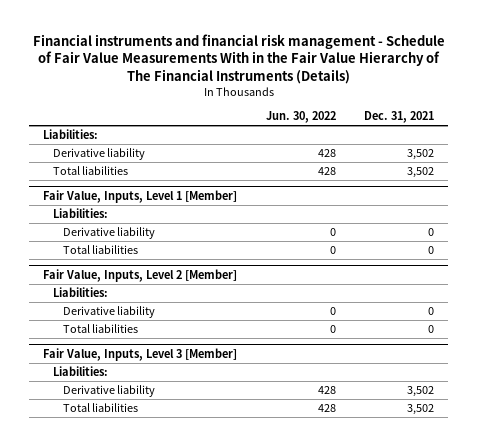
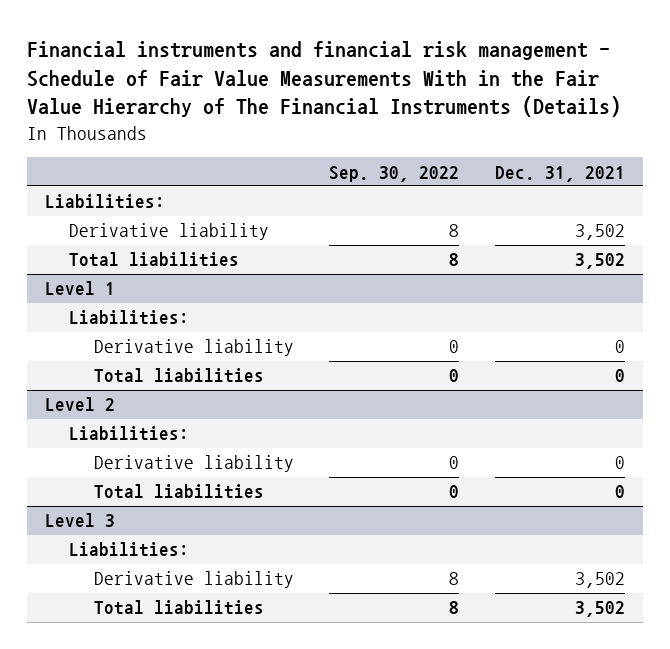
[265,110,336,123] Jun. 30, 2022 -> none
none -> [329,165,460,182] Sep. 30, 2022
[43,190,238,204] Fair Value, Inputs, Level 1 [Member] -> [44,281,115,296] Level 1
[43,269,238,283] Fair Value, Inputs, Level 2 [Member] -> [44,397,115,412] Level 2
[43,348,238,362] Fair Value, Inputs, Level 3 [Member] -> [44,513,115,528] Level 3

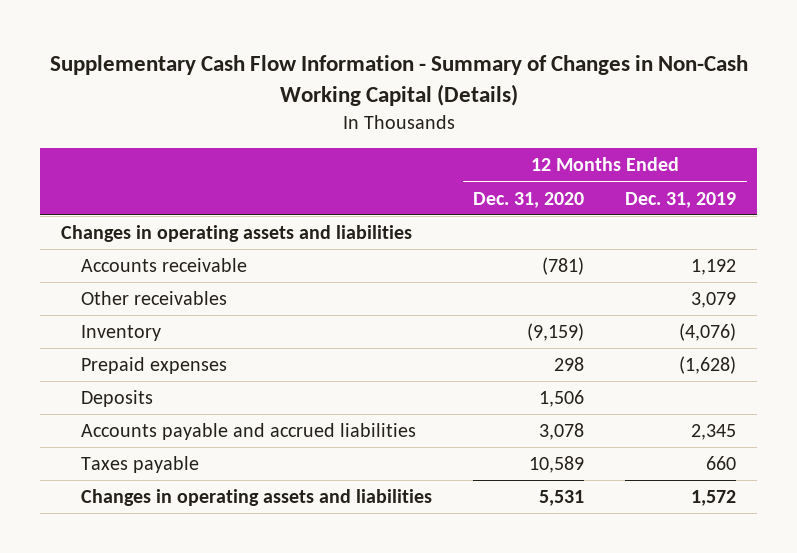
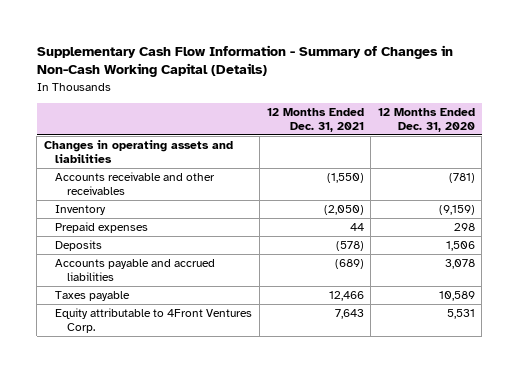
[625,191,737,208] Dec. 31, 2019 -> none
none -> [266,107,364,133] 12 Months Ended Dec. 31, 2021
[81,291,228,306] Other receivables -> none
[81,258,248,273] Accounts receivable -> [55,172,216,196] Accounts receivable and other receivables
[81,489,433,507] Changes in operating assets and liabilities -> [55,308,253,334] Equity attributable to 4Front Ventures Corp.

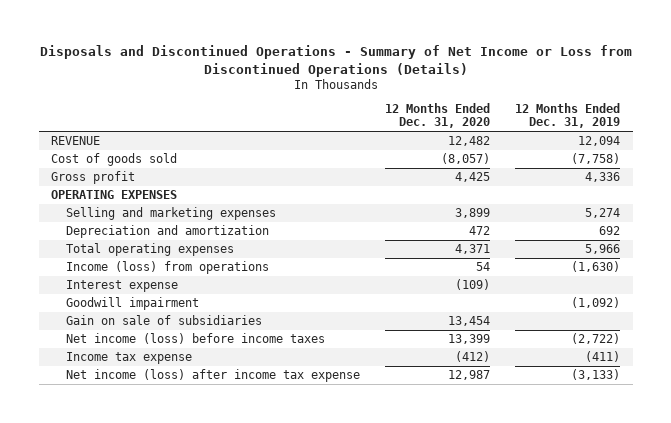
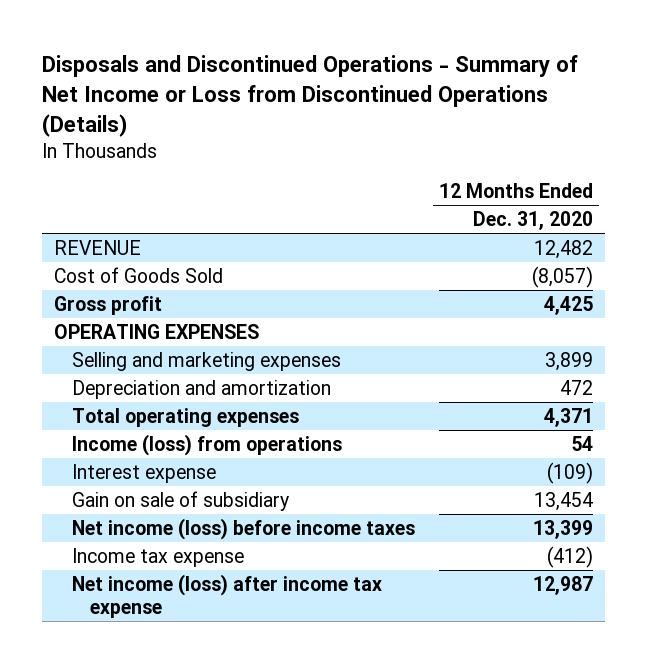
[515,103,621,129] 12 Months Ended Dec. 31, 2019 -> none
[51,153,178,167] Cost of goods sold -> [53,266,223,283] Cost of Goods Sold
[65,297,199,311] Goodwill impairment -> none
[65,315,262,326] Gain on sale of subsidiaries -> [72,490,290,511] Gain on sale of subsidiary

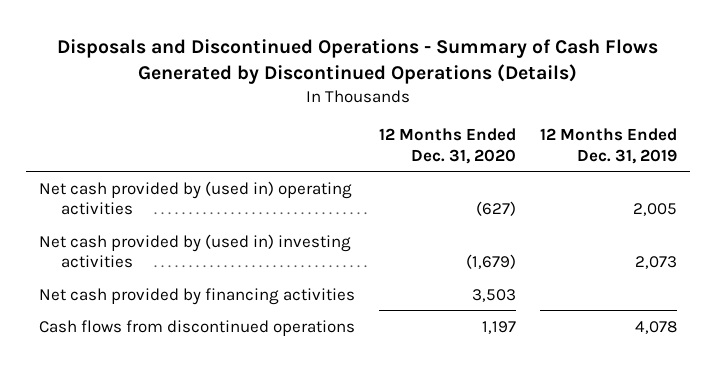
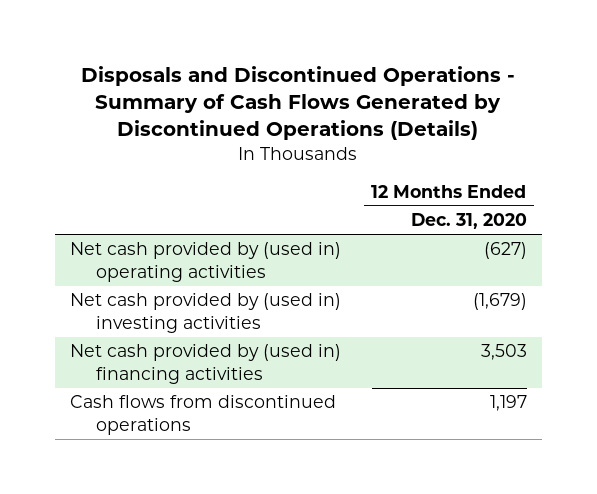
[540,128,678,164] 12 Months Ended Dec. 31, 2019 -> none
[38,287,355,305] Net cash provided by financing activities -> [70,344,342,385] Net cash provided by (used in) financing activities

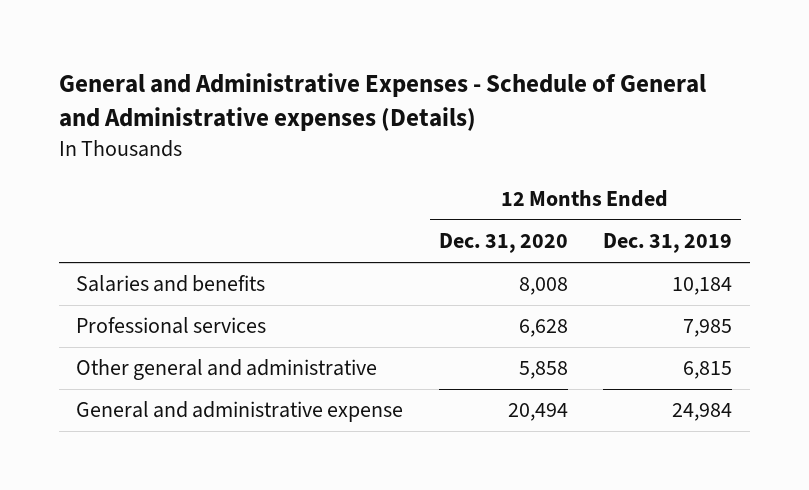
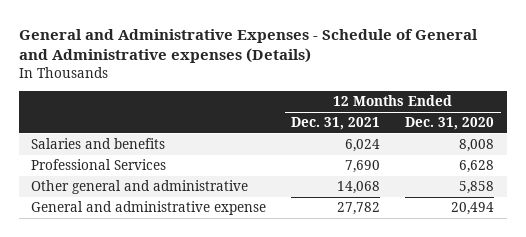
[603,233,733,254] Dec. 31, 2019 -> none
none -> [291,117,381,131] Dec. 31, 2021
[76,317,267,335] Professional services -> [31,159,167,171] Professional Services

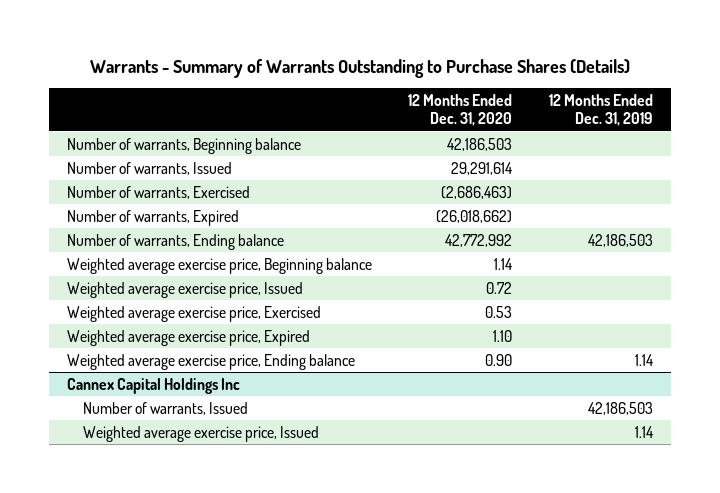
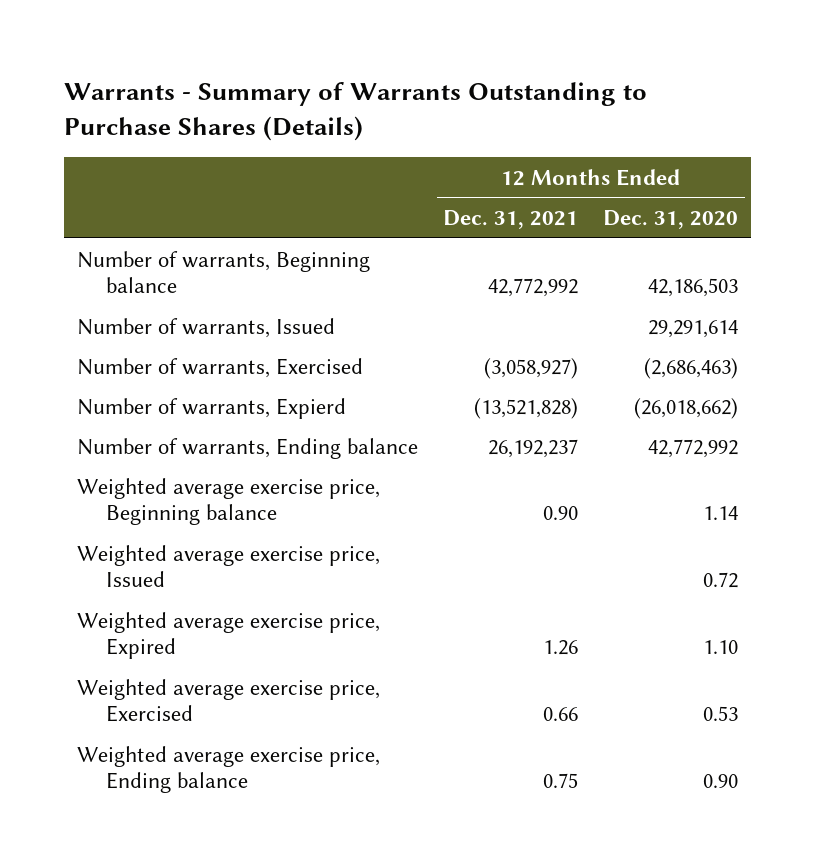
[548,94,653,127] 12 Months Ended Dec. 31, 2019 -> none
none -> [443,210,579,230] Dec. 31, 2021
[66,209,239,226] Number of warrants, Expired -> [76,397,346,419] Number of warrants, Expierd
[66,305,321,322] Weighted average exercise price, Exercised -> [76,678,380,723] Weighted average exercise price, Exercised
[66,377,240,394] Cannex Capital Holdings Inc -> none
[82,401,248,415] Number of warrants, Issued -> none
[82,425,319,442] Weighted average exercise price, Issued -> none

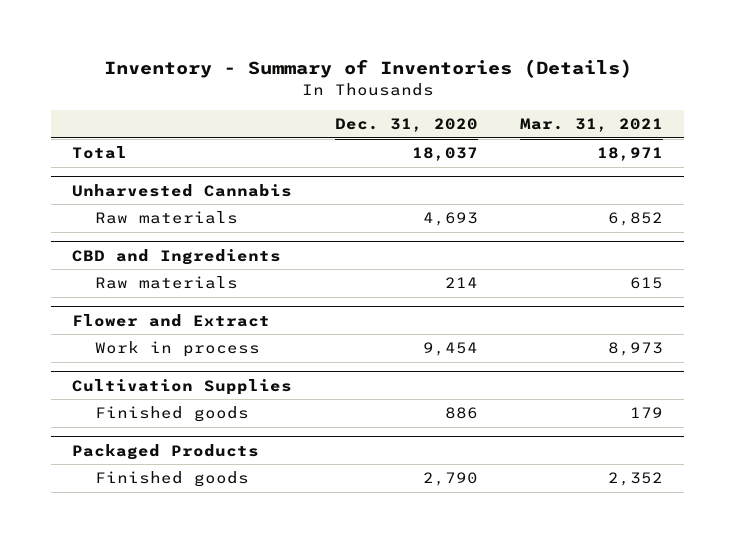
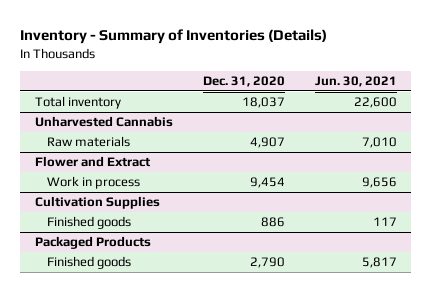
[520,118,664,133] Mar. 31, 2021 -> none
none -> [314,75,397,87] Jun. 30, 2021
[72,146,128,160] Total -> [34,96,121,110] Total inventory
[72,248,282,265] CBD and Ingredients -> none
[94,276,238,290] Raw materials -> none
[422,212,478,227] 4,693 -> [249,137,285,149] 4,907

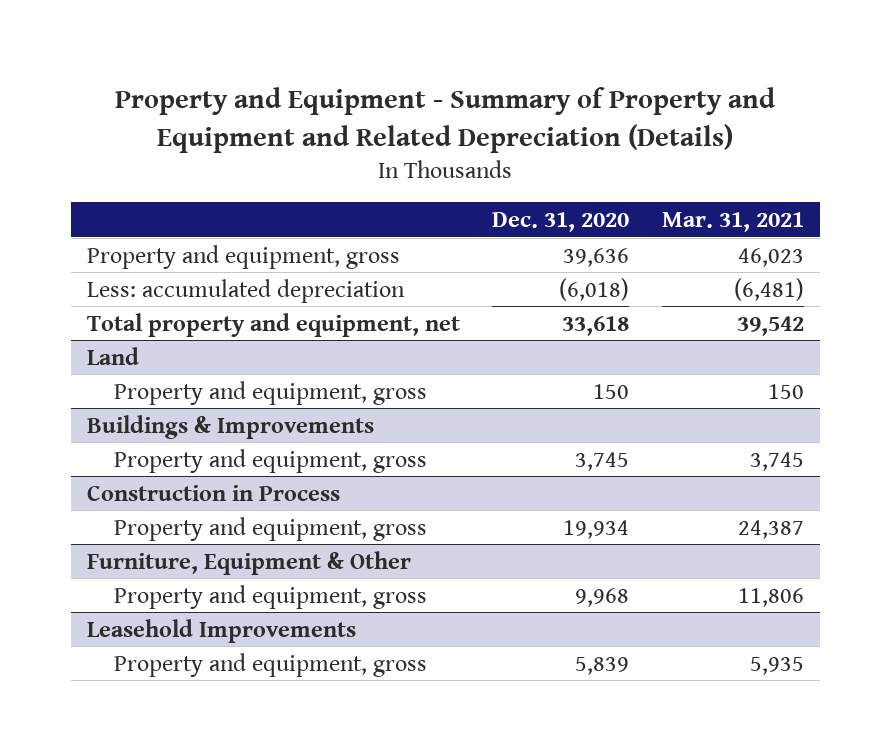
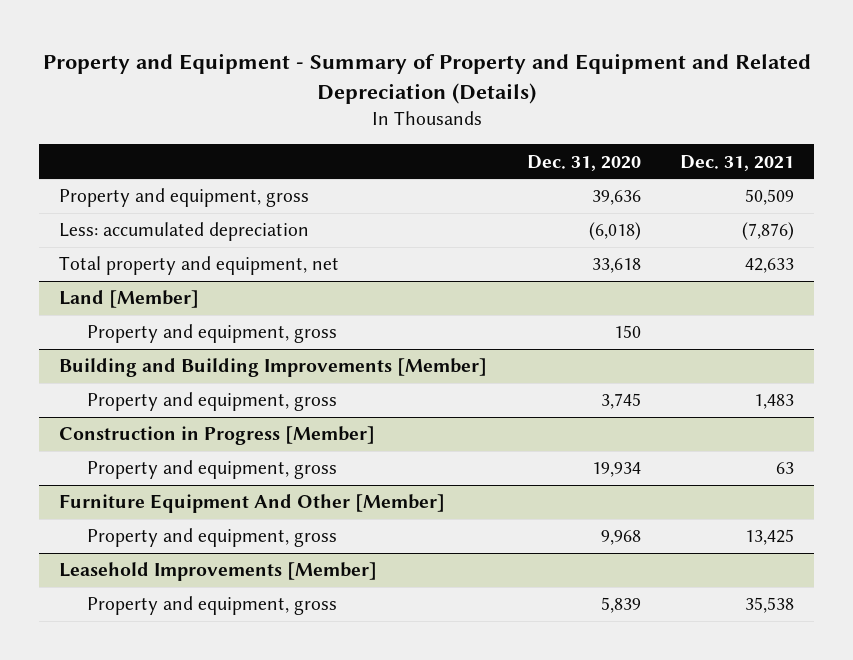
[661,211,804,232] Mar. 31, 2021 -> none
none -> [680,154,795,171] Dec. 31, 2021
[87,346,140,365] Land -> [58,290,199,309] Land [Member]
[87,414,375,439] Buildings & Improvements -> [58,358,487,378] Building and Building Improvements [Member]
[87,484,341,501] Construction in Process -> [58,426,375,446] Construction in Progress [Member]
[87,550,412,575] Furniture, Equipment & Other -> [58,494,445,514] Furniture Equipment And Other [Member]
[87,618,357,643] Leasehold Improvements -> [58,562,377,582] Leasehold Improvements [Member]

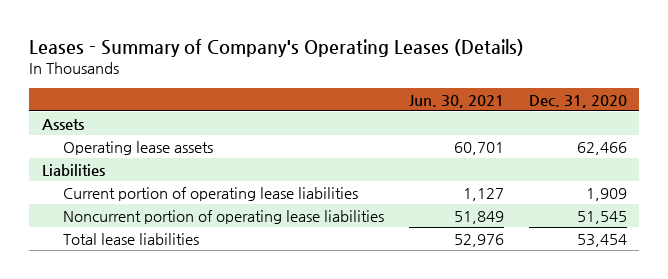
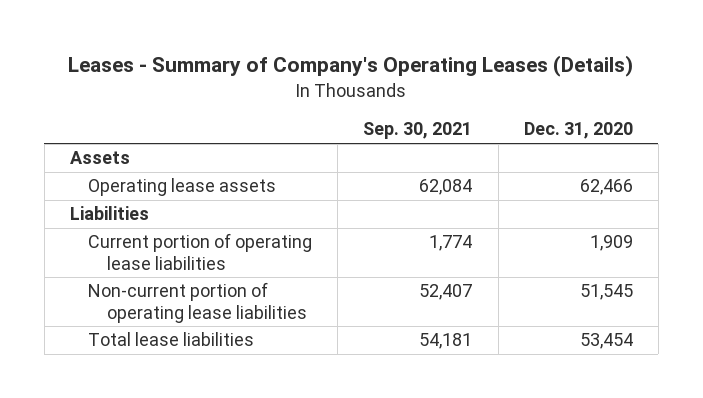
[408,94,504,108] Jun. 30, 2021 -> none
none -> [363,122,473,140] Sep. 30, 2021
[62,209,384,224] Noncurrent portion of operating lease liabilities -> [88,282,307,323] Non-current portion of operating lease liabilities

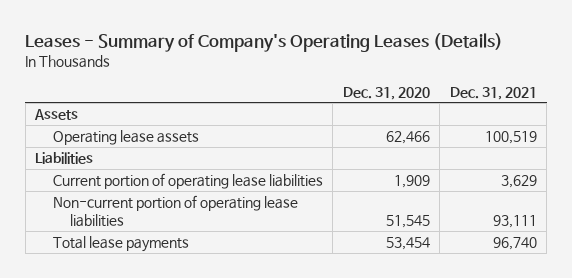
[363,122,473,140] Sep. 30, 2021 -> none
none -> [449,86,537,100] Dec. 31, 2021
[88,332,255,347] Total lease liabilities -> [52,236,189,253] Total lease payments

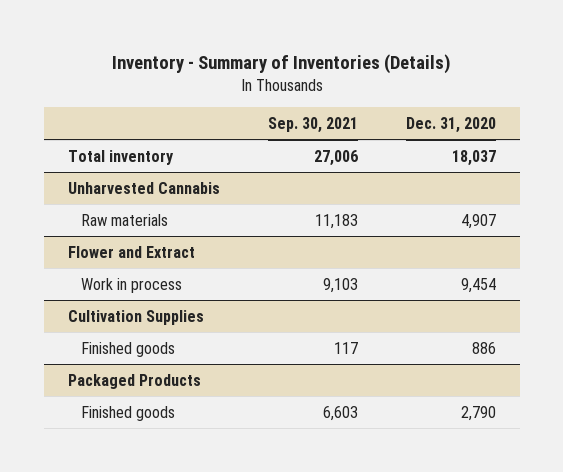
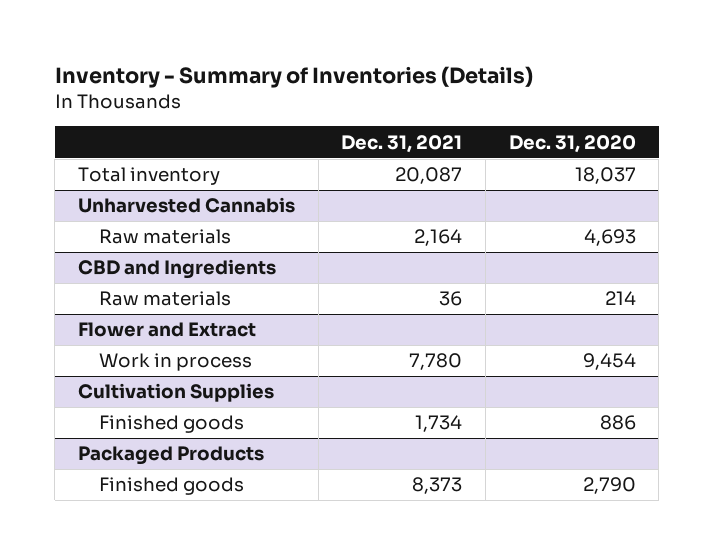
[267,116,358,133] Sep. 30, 2021 -> none
none -> [341,134,463,153] Dec. 31, 2021
[460,213,496,229] 4,907 -> [583,229,636,247] 4,693
none -> [77,259,276,280] CBD and Ingredients
none -> [98,291,231,307] Raw materials

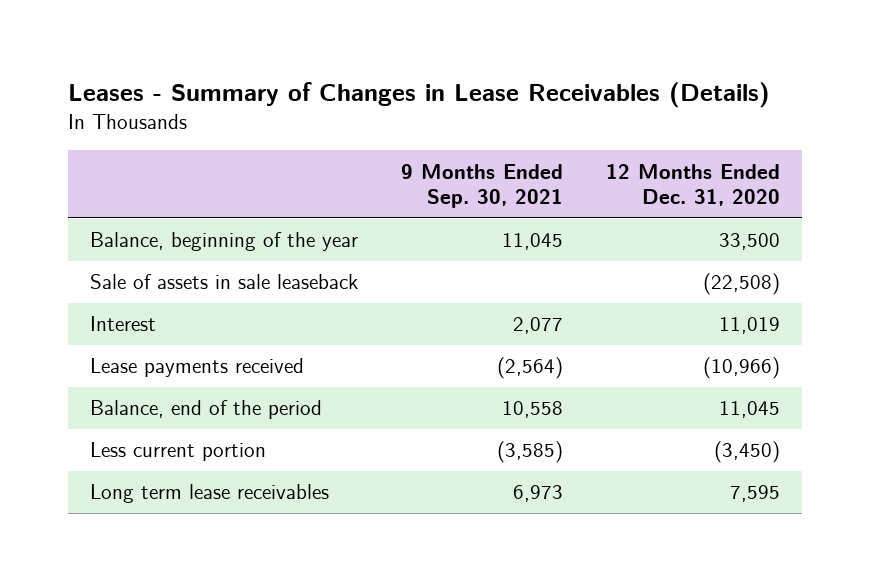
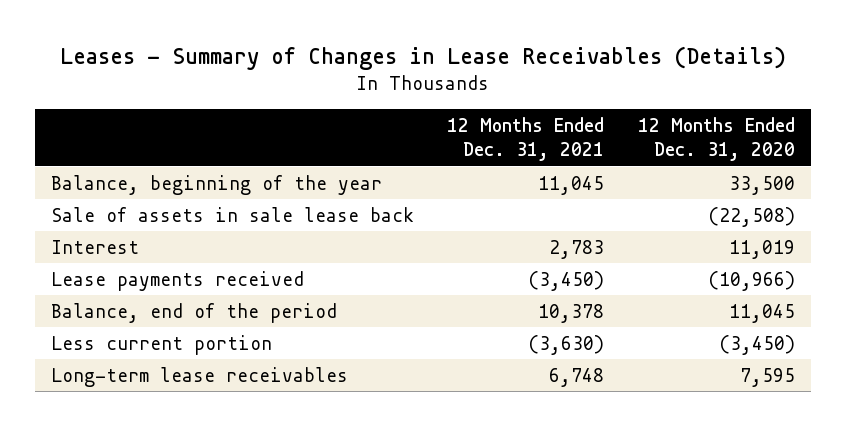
[401,163,564,209] 9 Months Ended Sep. 30, 2021 -> none
none -> [447,116,605,162] 12 Months Ended Dec. 31, 2021
[89,274,358,290] Sale of assets in sale leaseback -> [51,206,415,222] Sale of assets in sale lease back
[89,484,329,504] Long term lease receivables -> [51,366,349,387] Long-term lease receivables

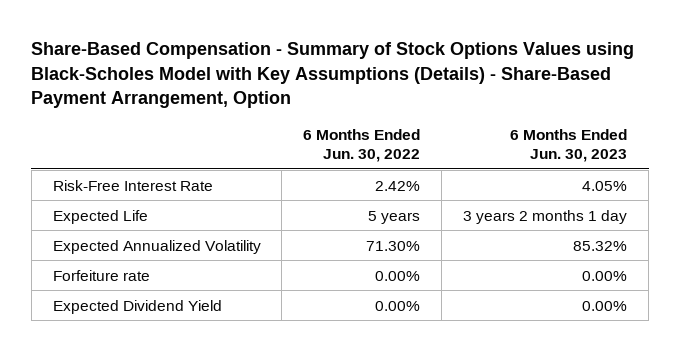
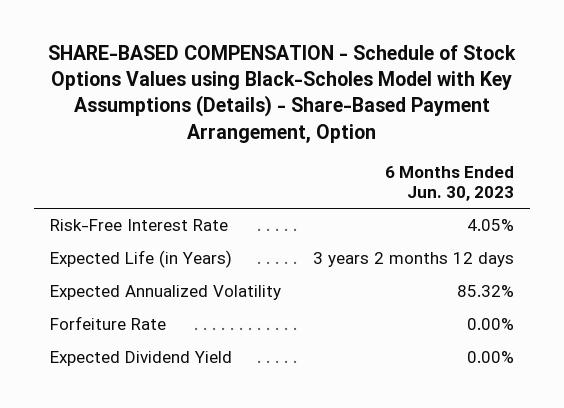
[31,42,635,109] Share-Based Compensation - Summary of Stock Options Values using Black-Scholes Model with Key Assumptions (Details) - Share-Based Payment Arrangement, Option -> [48,45,517,143] SHARE-BASED COMPENSATION - Schedule of Stock Options Values using Black-Scholes Model with Key Assumptions (Details) - Share-Based Payment Arrangement, Option
[303,129,421,162] 6 Months Ended Jun. 30, 2022 -> none
[52,209,148,224] Expected Life -> [50,250,233,269] Expected Life (in Years)
[463,209,628,224] 3 years 2 months 1 day -> [313,252,515,268] 3 years 2 months 12 days
[52,269,150,281] Forfeiture rate -> [50,316,167,331] Forfeiture Rate

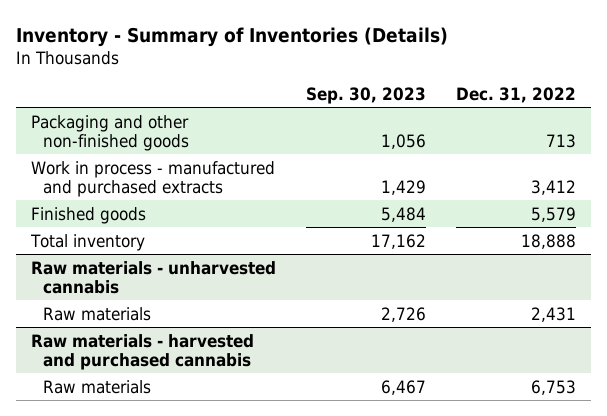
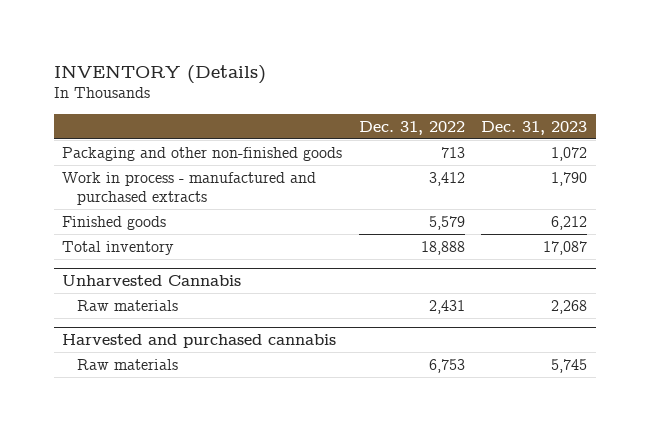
[16,26,449,47] Inventory - Summary of Inventories (Details) -> [53,64,266,84] INVENTORY (Details)
[306,86,427,104] Sep. 30, 2023 -> none
none -> [481,120,588,135] Dec. 31, 2023
[31,260,277,294] Raw materials - unharvested cannabis -> [62,275,242,287] Unharvested Cannabis
[31,333,255,370] Raw materials - harvested and purchased cannabis -> [62,334,337,349] Harvested and purchased cannabis

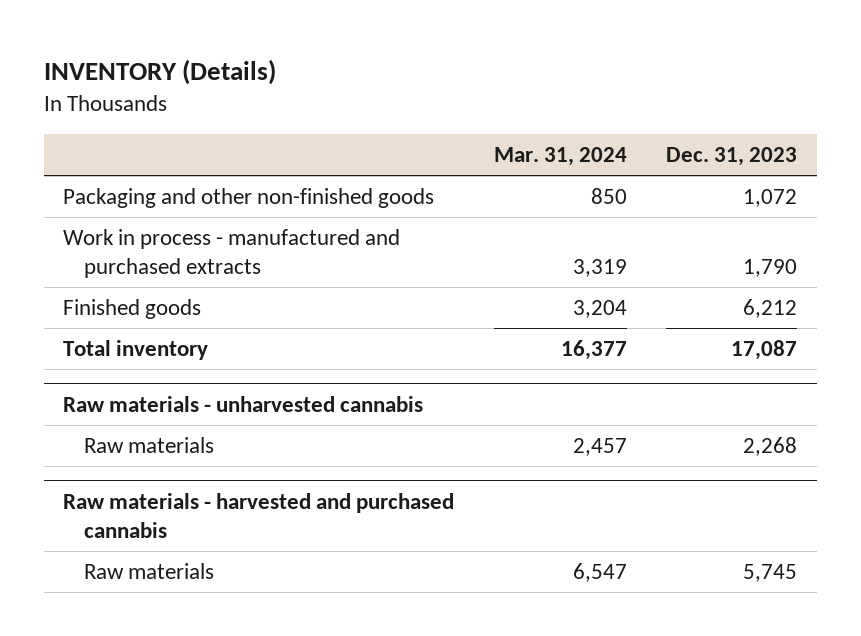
[358,120,465,135] Dec. 31, 2022 -> none
none -> [493,146,627,166] Mar. 31, 2024
[62,275,242,287] Unharvested Cannabis -> [63,395,424,412] Raw materials - unharvested cannabis
[62,334,337,349] Harvested and purchased cannabis -> [63,492,455,538] Raw materials - harvested and purchased cannabis

